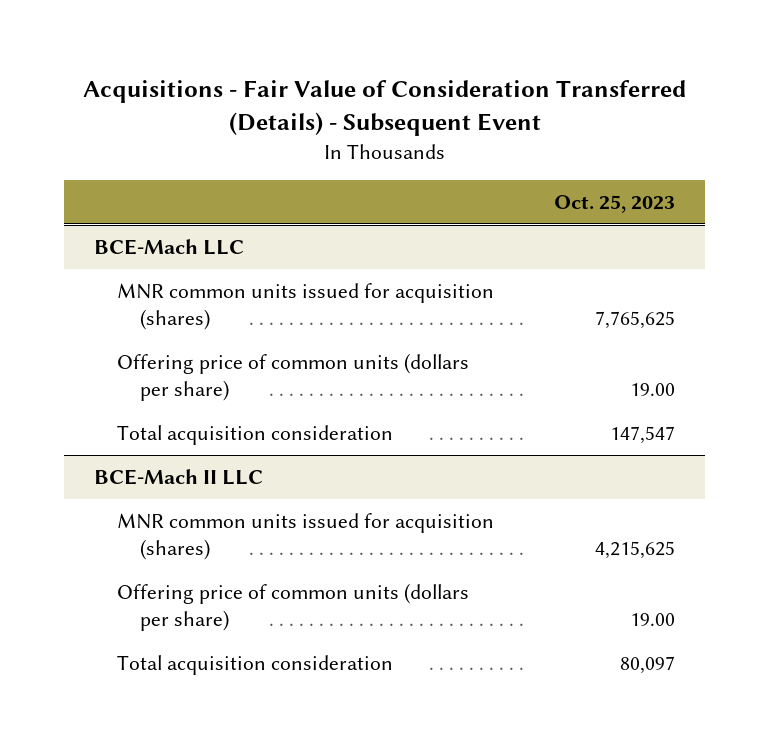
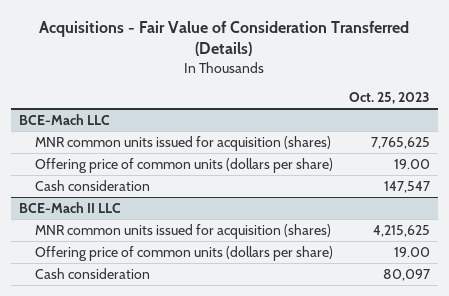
[82,79,686,137] Acquisitions - Fair Value of Consideration Transferred (Details) - Subsequent Event -> [39,20,410,56] Acquisitions - Fair Value of Consideration Transferred (Details)
[116,424,393,445] Total acquisition consideration -> [35,179,151,191] Cash consideration
[116,654,393,675] Total acquisition consideration -> [35,267,151,279] Cash consideration

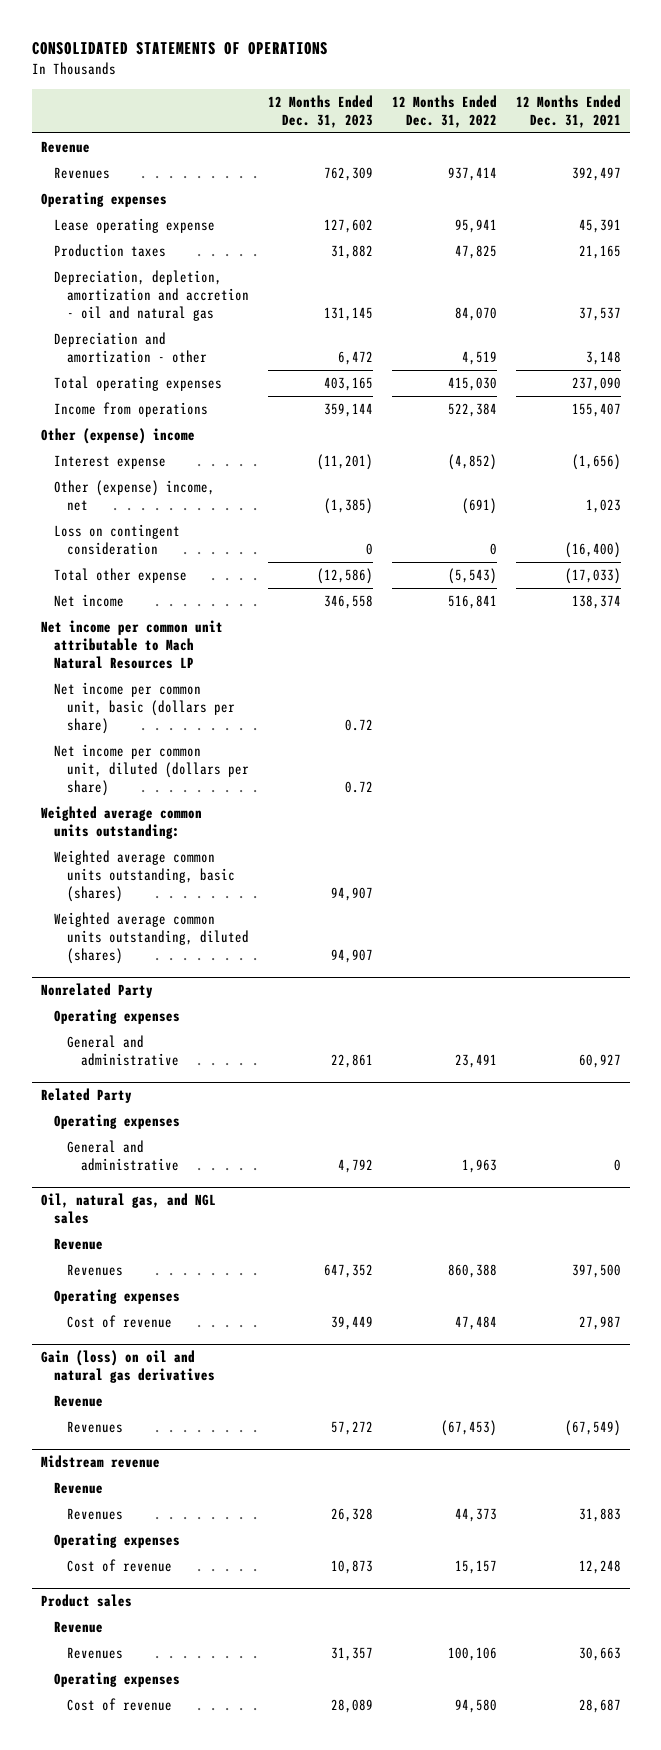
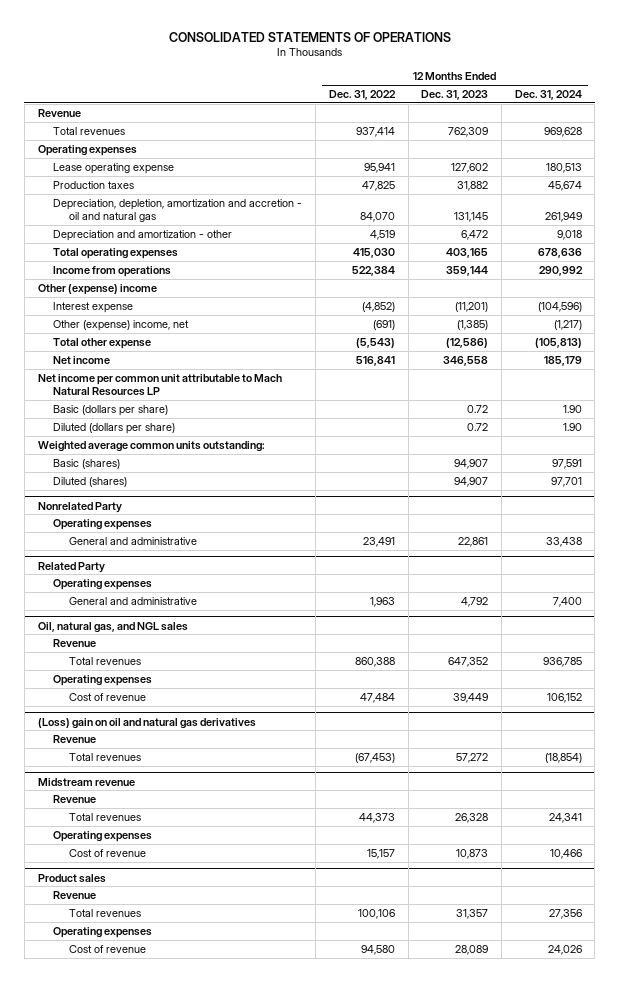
[515,94,621,128] 12 Months Ended Dec. 31, 2021 -> none
none -> [514,89,582,100] Dec. 31, 2024
[54,167,111,180] Revenues -> [53,126,126,135] Total revenues
[54,524,181,556] Loss on contingent consideration -> none
[54,682,236,735] Net income per common unit, basic (dollars per share) -> [53,404,169,416] Basic (dollars per share)
[54,744,250,797] Net income per common unit, diluted (dollars per share) -> [53,422,176,434] Diluted (dollars per share)
[54,850,236,903] Weighted average common units outstanding, basic (shares) -> [53,458,121,469] Basic (shares)
[54,912,250,965] Weighted average common units outstanding, diluted (shares) -> [53,476,128,487] Diluted (shares)
[67,1264,124,1277] Revenues -> [68,656,141,665] Total revenues
[40,1350,216,1384] Gain (loss) on oil and natural gas derivatives -> [37,717,256,729] (Loss) gain on oil and natural gas derivatives
[67,1421,124,1434] Revenues -> [68,752,141,761] Total revenues
[67,1508,124,1521] Revenues -> [68,812,141,821] Total revenues
[67,1647,124,1660] Revenues -> [68,908,141,917] Total revenues

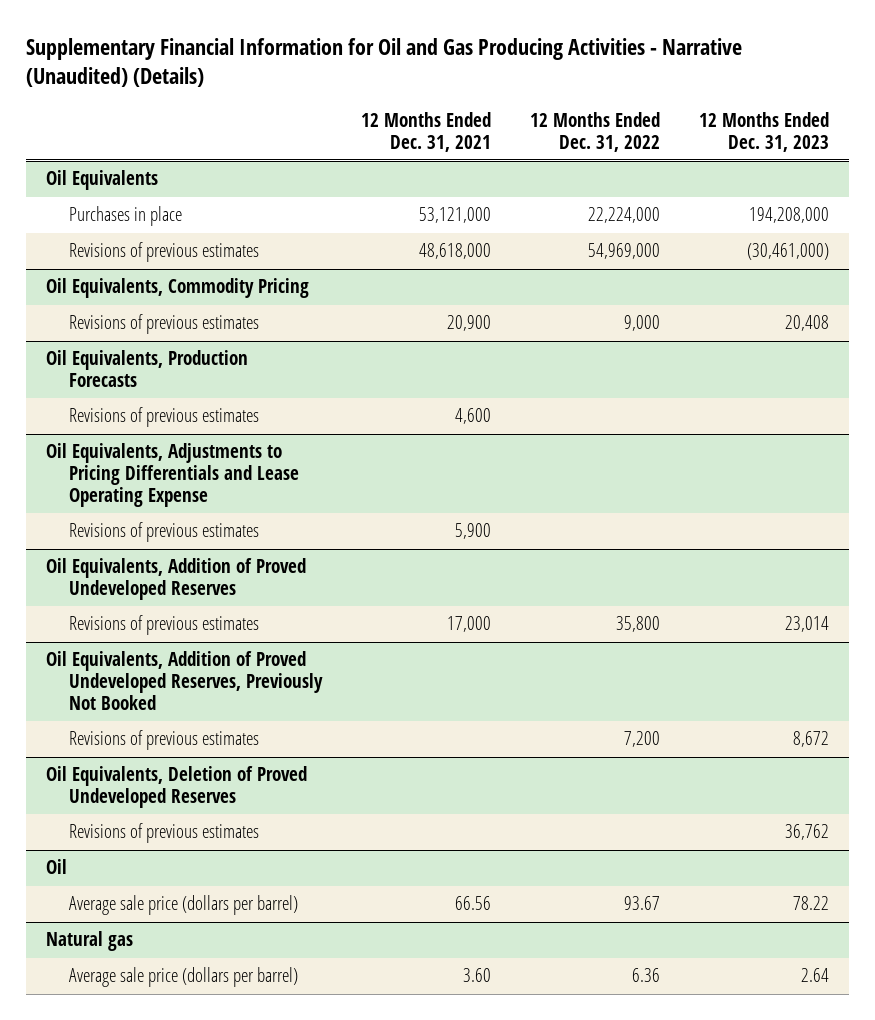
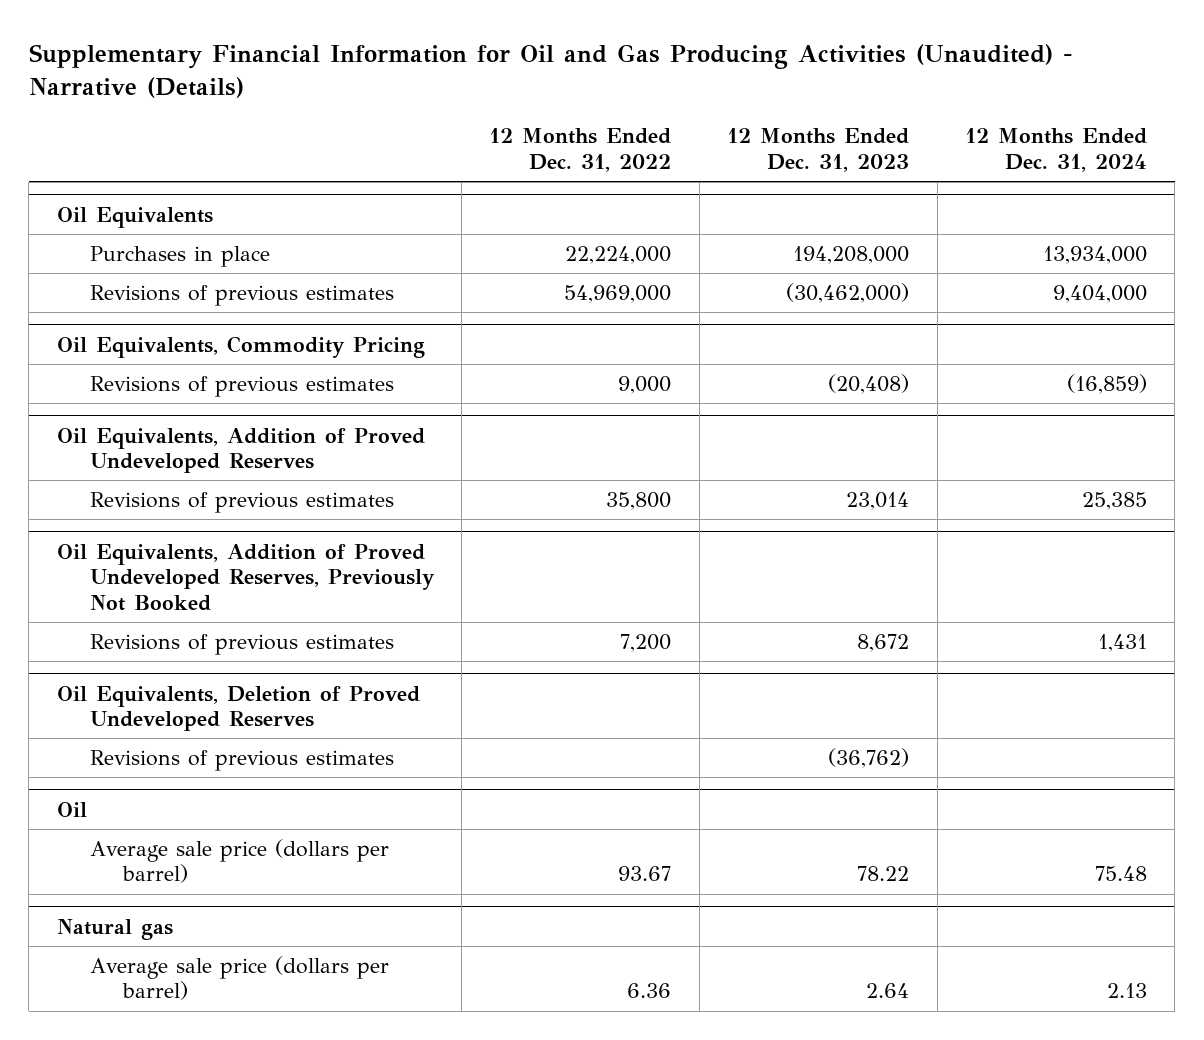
[26,38,743,87] Supplementary Financial Information for Oil and Gas Producing Activities - Narrative (Unaudited) (Details) -> [28,43,1073,99] Supplementary Financial Information for Oil and Gas Producing Activities (Unaudited) - Narrative (Details)
[360,111,491,152] 12 Months Ended Dec. 31, 2021 -> none
none -> [965,128,1148,172] 12 Months Ended Dec. 31, 2024
[747,243,830,261] (30,461,000) -> [786,282,910,303] (30,462,000)
[46,350,249,388] Oil Equivalents, Production Forecasts -> none
[68,407,259,428] Revisions of previous estimates -> none
[46,443,299,508] Oil Equivalents, Adjustments to Pricing Differentials and Lease Operating Expense -> none
[68,522,259,543] Revisions of previous estimates -> none
[785,315,830,332] 20,408 -> [828,373,910,394] (20,408)
[785,824,830,841] 36,762 -> [828,747,910,768] (36,762)

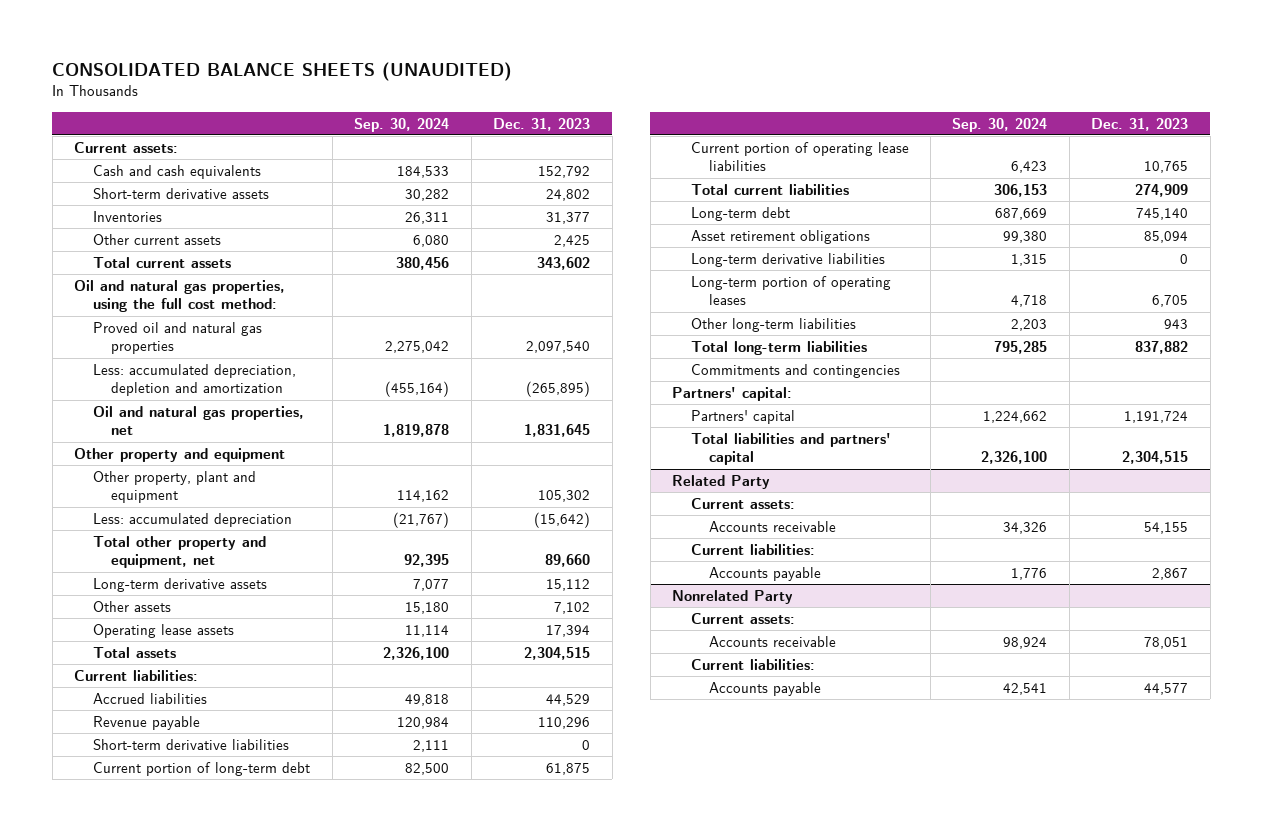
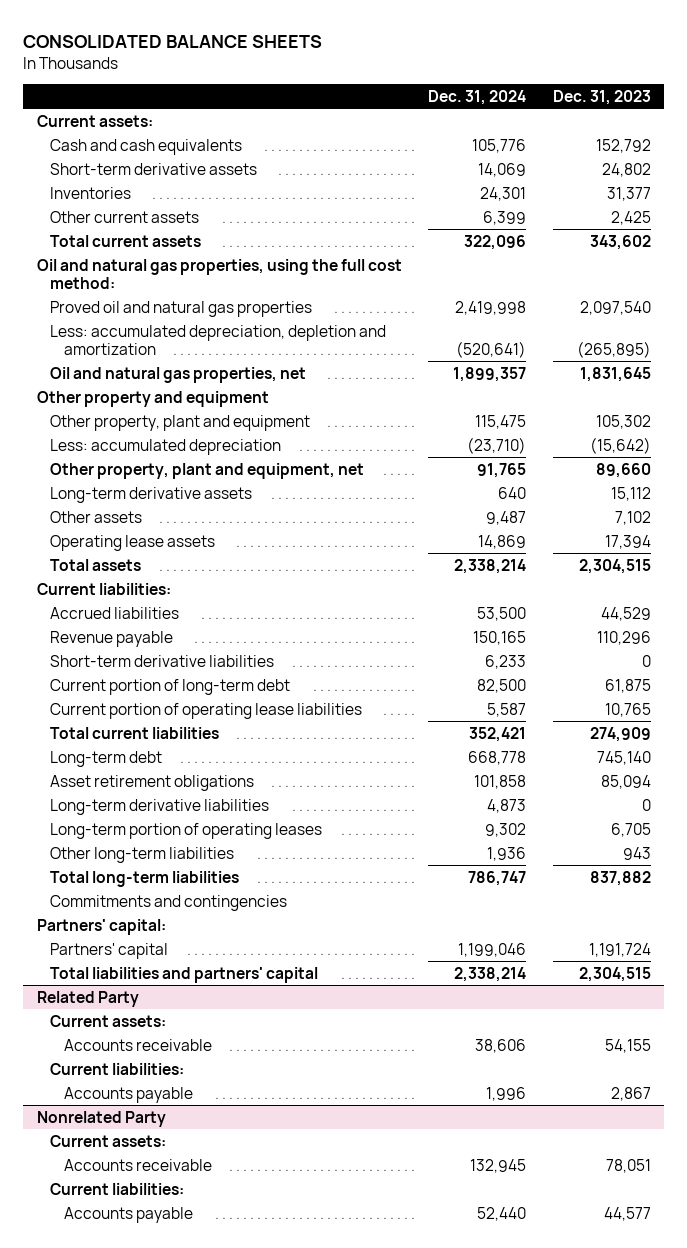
[52,61,513,81] CONSOLIDATED BALANCE SHEETS (UNAUDITED) -> [23,34,323,48] CONSOLIDATED BALANCE SHEETS
[354,117,450,132] Sep. 30, 2024 -> none
none -> [428,90,527,106] Dec. 31, 2024
[92,535,266,569] Total other property and equipment, net -> [50,462,365,479] Other property, plant and equipment, net

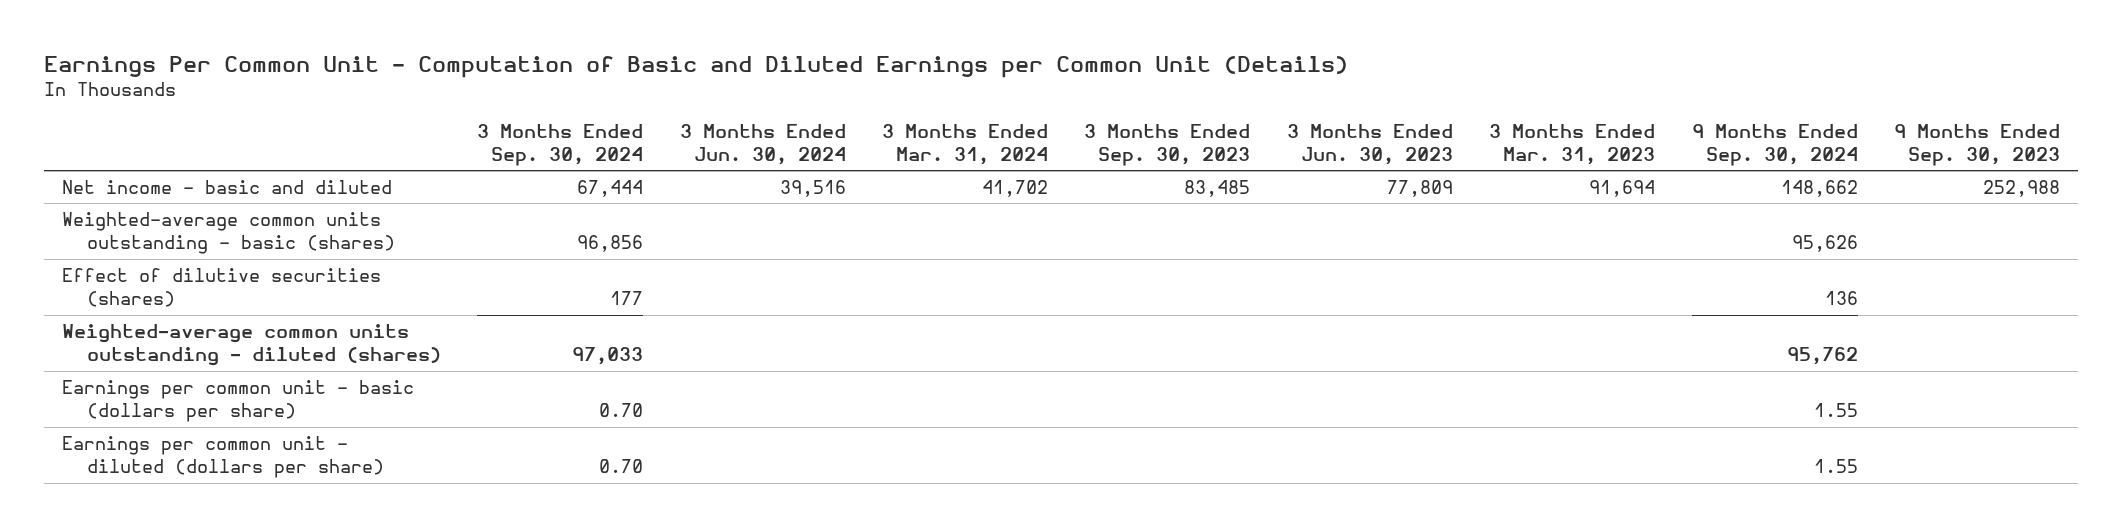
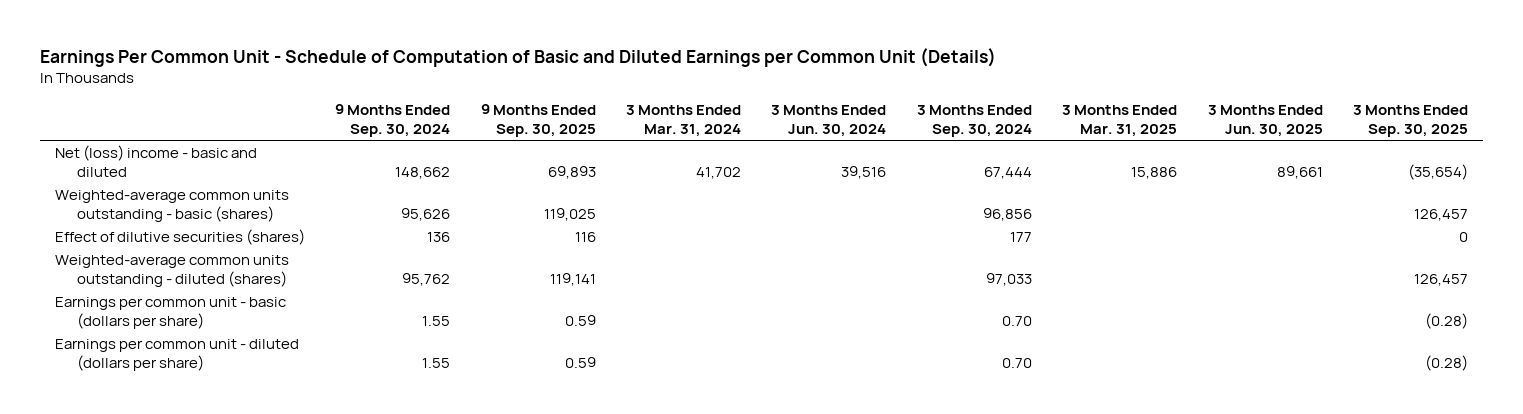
[43,55,1348,78] Earnings Per Common Unit - Computation of Basic and Diluted Earnings per Common Unit (Details) -> [39,48,996,68] Earnings Per Common Unit - Schedule of Computation of Basic and Diluted Earnings per Common Unit (Details)
[1084,123,1251,167] 3 Months Ended Sep. 30, 2023 -> none
[1286,123,1453,166] 3 Months Ended Jun. 30, 2023 -> none
[1489,123,1656,166] 3 Months Ended Mar. 31, 2023 -> none
[1894,123,2061,167] 9 Months Ended Sep. 30, 2023 -> none
none -> [480,104,596,138] 9 Months Ended Sep. 30, 2025
none -> [1062,105,1178,138] 3 Months Ended Mar. 31, 2025
none -> [1207,105,1323,138] 3 Months Ended Jun. 30, 2025
none -> [1352,105,1468,138] 3 Months Ended Sep. 30, 2025
[61,179,392,194] Net income - basic and diluted -> [54,145,257,177] Net (loss) income - basic and diluted

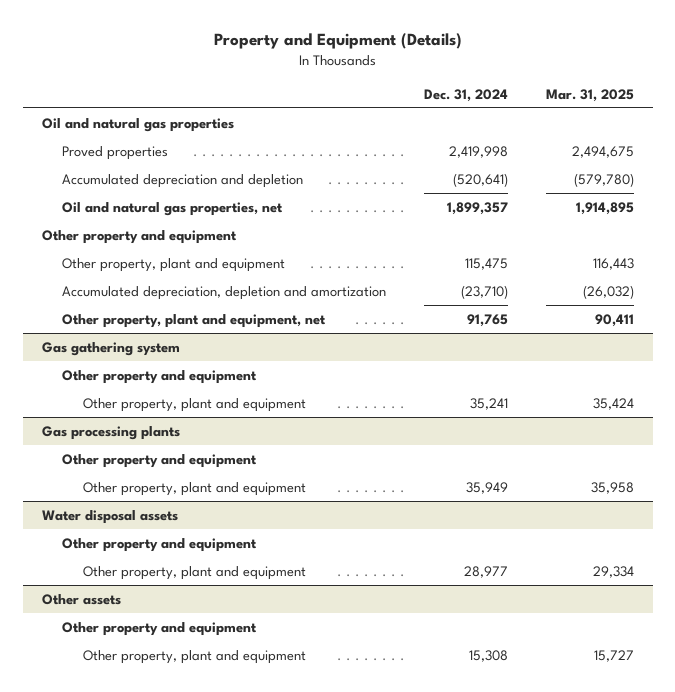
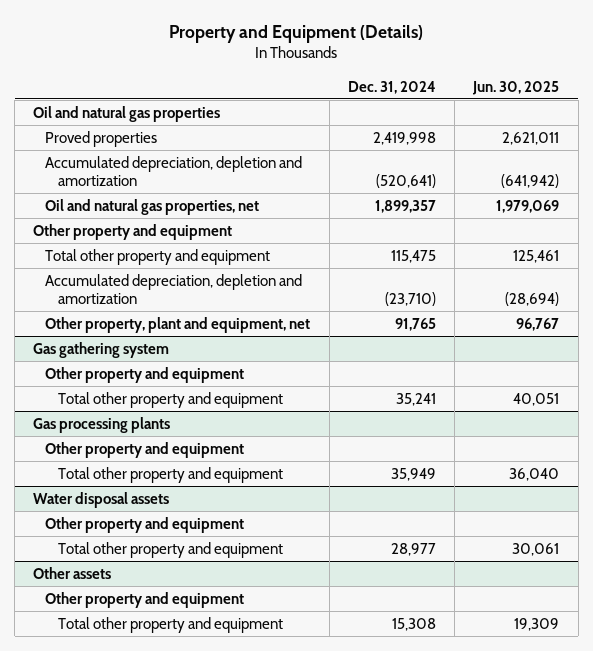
[545,88,634,102] Mar. 31, 2025 -> none
none -> [472,80,560,95] Jun. 30, 2025
[62,173,304,188] Accumulated depreciation and depletion -> [45,155,303,186] Accumulated depreciation, depletion and amortization
[62,257,286,272] Other property, plant and equipment -> [45,248,271,265] Total other property and equipment
[82,397,306,412] Other property, plant and equipment -> [57,391,283,408] Total other property and equipment
[82,481,306,496] Other property, plant and equipment -> [57,466,283,483] Total other property and equipment
[82,565,306,580] Other property, plant and equipment -> [57,541,283,558] Total other property and equipment
[82,649,306,664] Other property, plant and equipment -> [57,616,283,633] Total other property and equipment

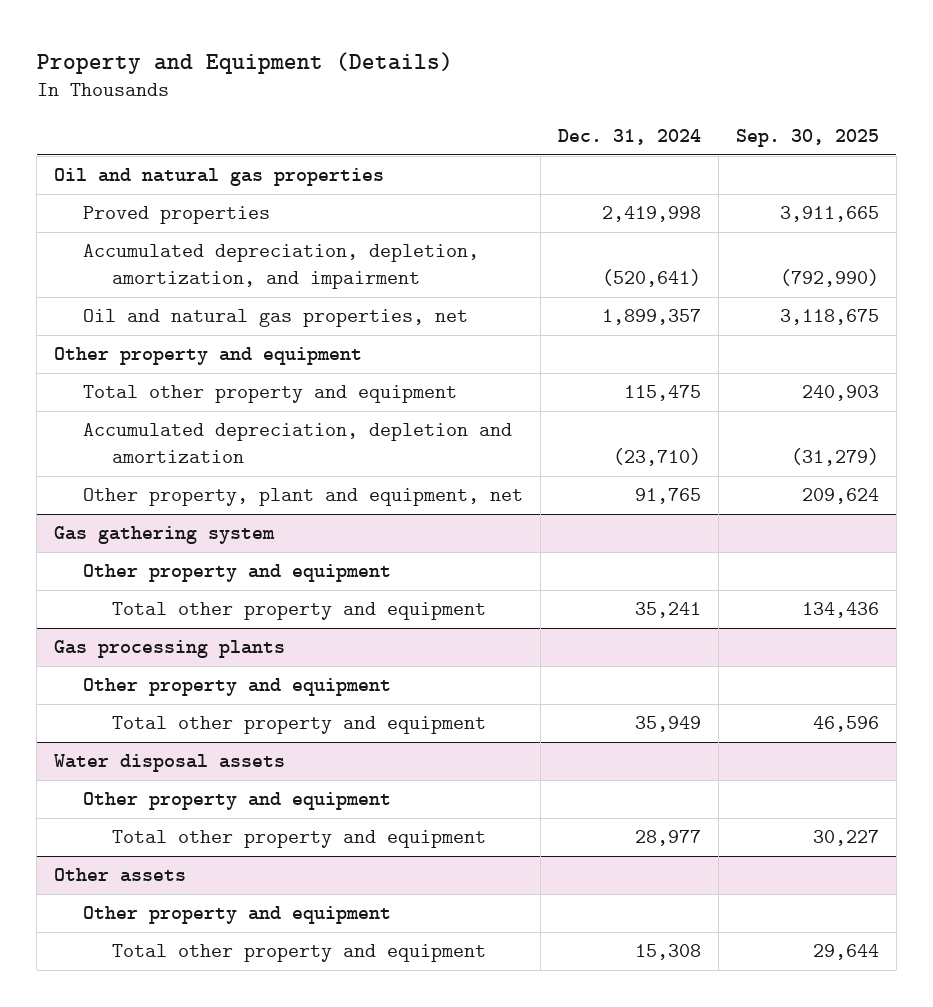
[472,80,560,95] Jun. 30, 2025 -> none
none -> [735,129,879,148] Sep. 30, 2025
[45,155,303,186] Accumulated depreciation, depletion and amortization -> [83,244,480,289] Accumulated depreciation, depletion, amortization, and impairment

